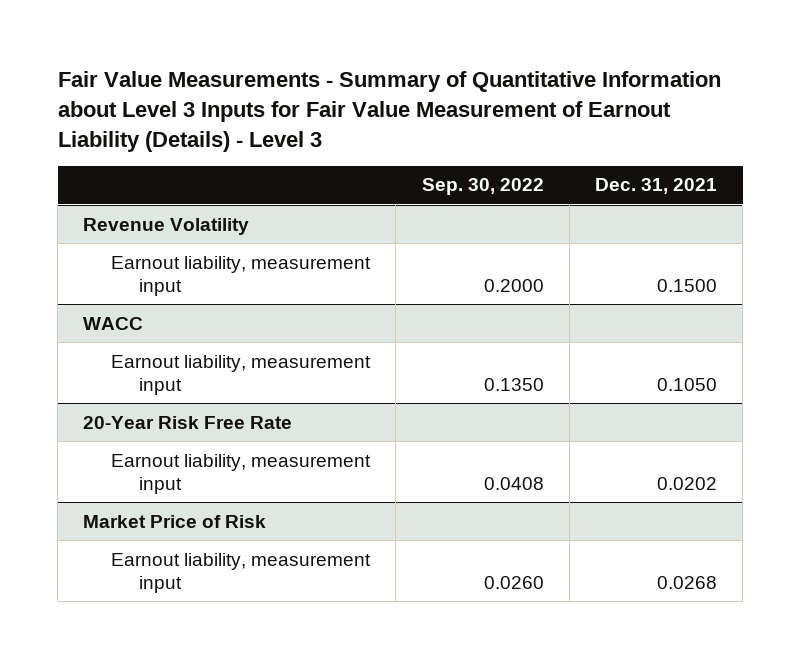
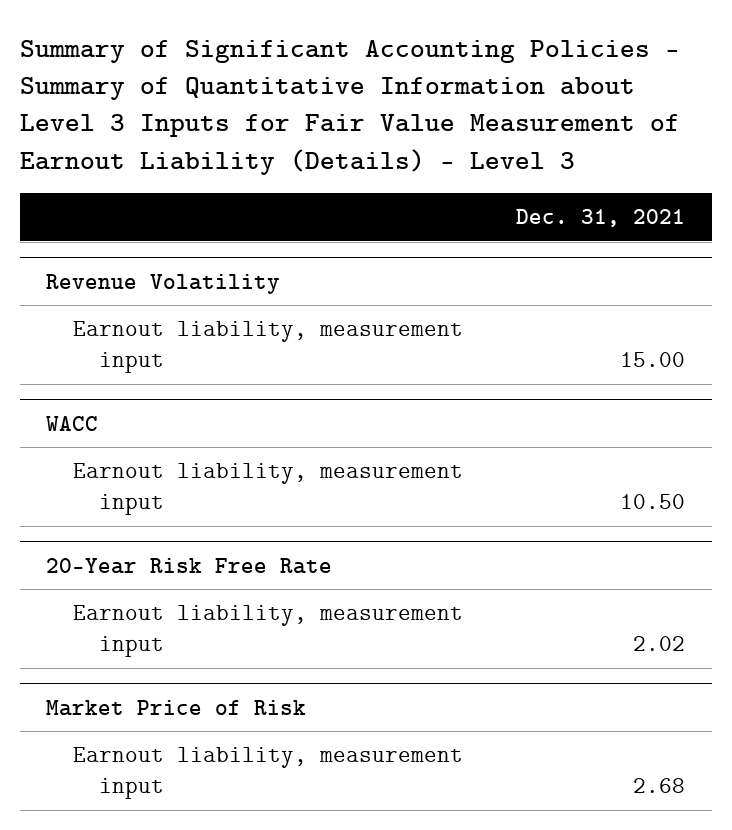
[57,71,721,152] Fair Value Measurements - Summary of Quantitative Information about Level 3 Inputs for Fair Value Measurement of Earnout Liability (Details) - Level 3 -> [19,39,680,175] Summary of Significant Accounting Policies - Summary of Quantitative Information about Level 3 Inputs for Fair Value Measurement of Earnout Liability (Details) - Level 3
[421,178,544,196] Sep. 30, 2022 -> none
[657,278,718,292] 0.1500 -> [620,351,686,367] 15.00
[657,377,718,391] 0.1050 -> [620,493,686,509] 10.50
[657,476,718,490] 0.0202 -> [633,635,686,651] 2.02
[657,575,718,589] 0.0268 -> [633,777,686,793] 2.68

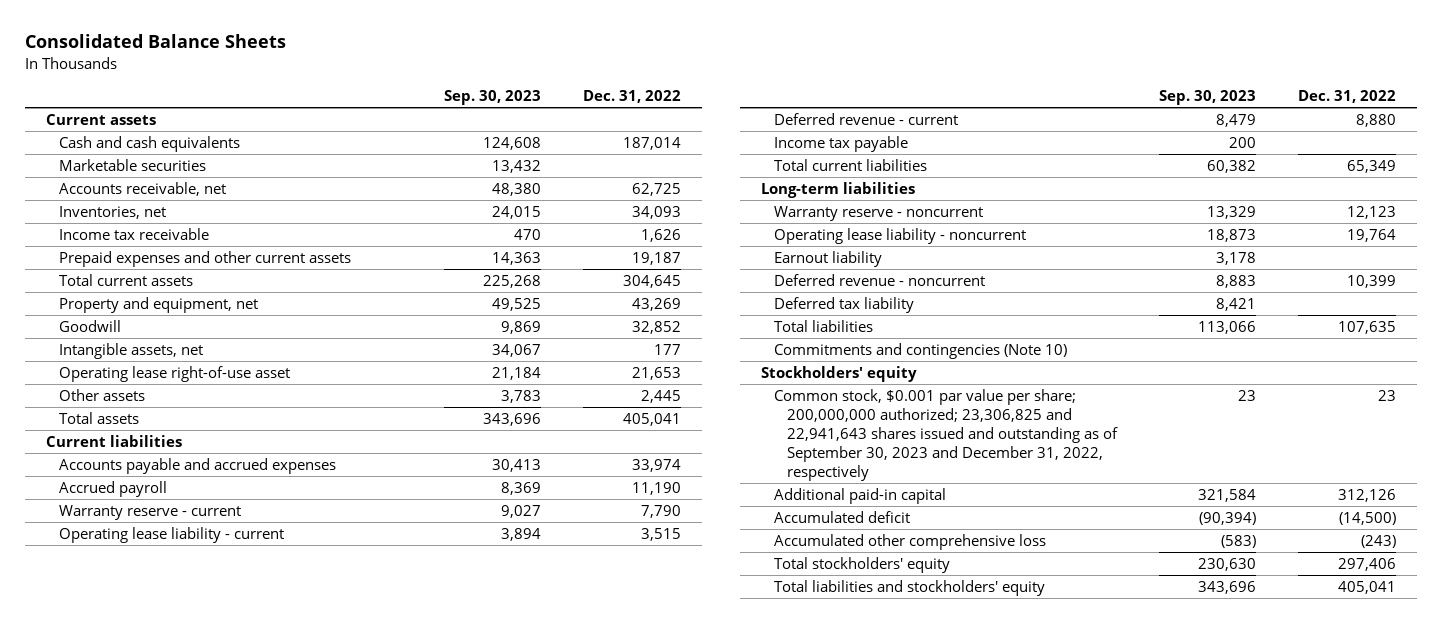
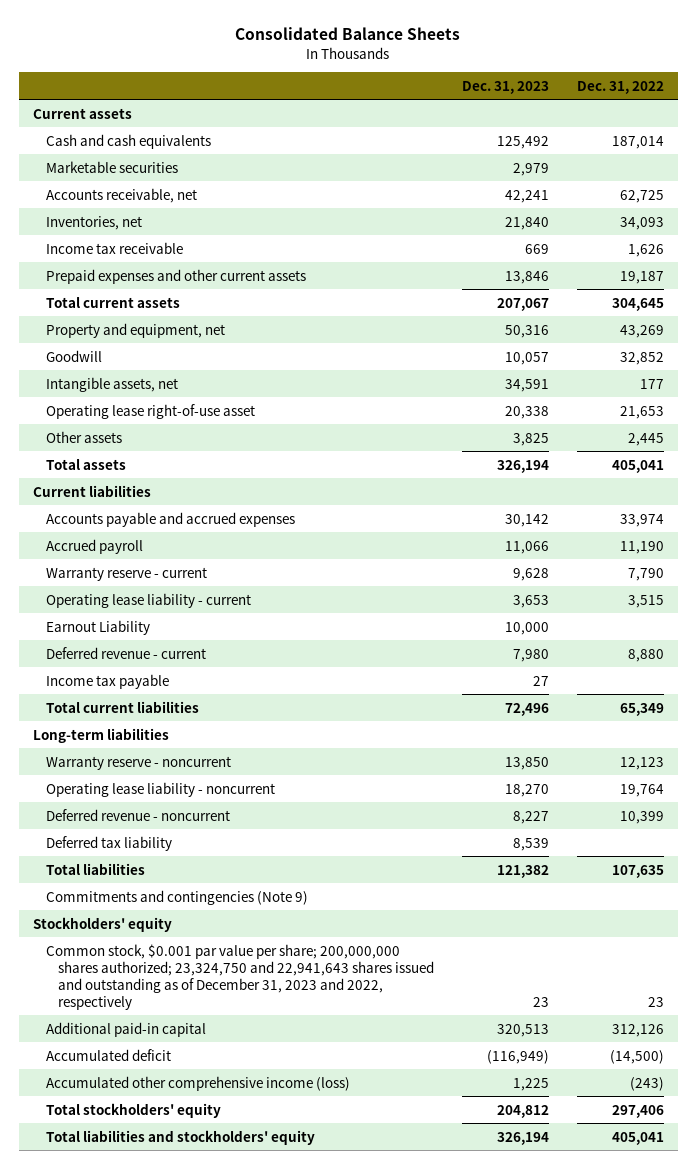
[443,89,541,105] Sep. 30, 2023 -> none
none -> [461,80,549,94] Dec. 31, 2023
none -> [45,619,150,635] Earnout Liability
[773,251,882,268] Earnout liability -> none
[773,343,1067,360] Commitments and contingencies (Note 10) -> [45,889,308,905] Commitments and contingencies (Note 9)
[773,389,1118,481] Common stock, $0.001 par value per share; 200,000,000 authorized; 23,306,825 and 22,941,643 shares issued and outstanding as of September 30, 2023 and December 31, 2022, respectively -> [45,943,434,1010] Common stock, $0.001 par value per share; 200,000,000 shares authorized; 23,324,750 and 22,941,643 shares issued and outstanding as of December 31, 2023 and 2022, respectively
[773,534,1046,551] Accumulated other comprehensive loss -> [45,1075,350,1091] Accumulated other comprehensive income (loss)

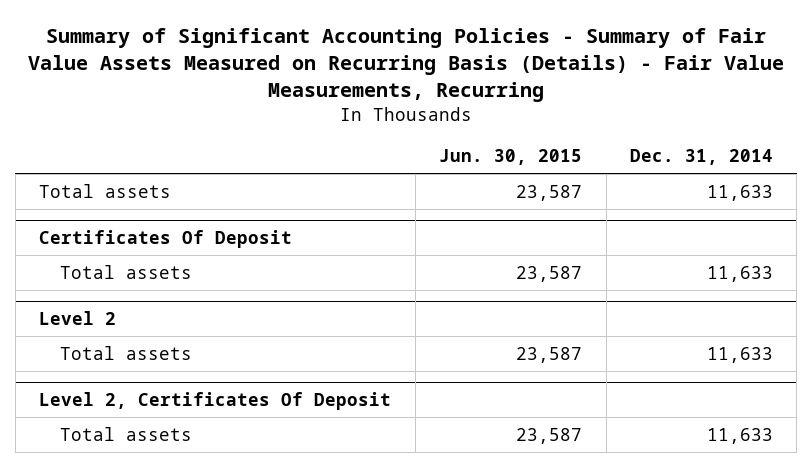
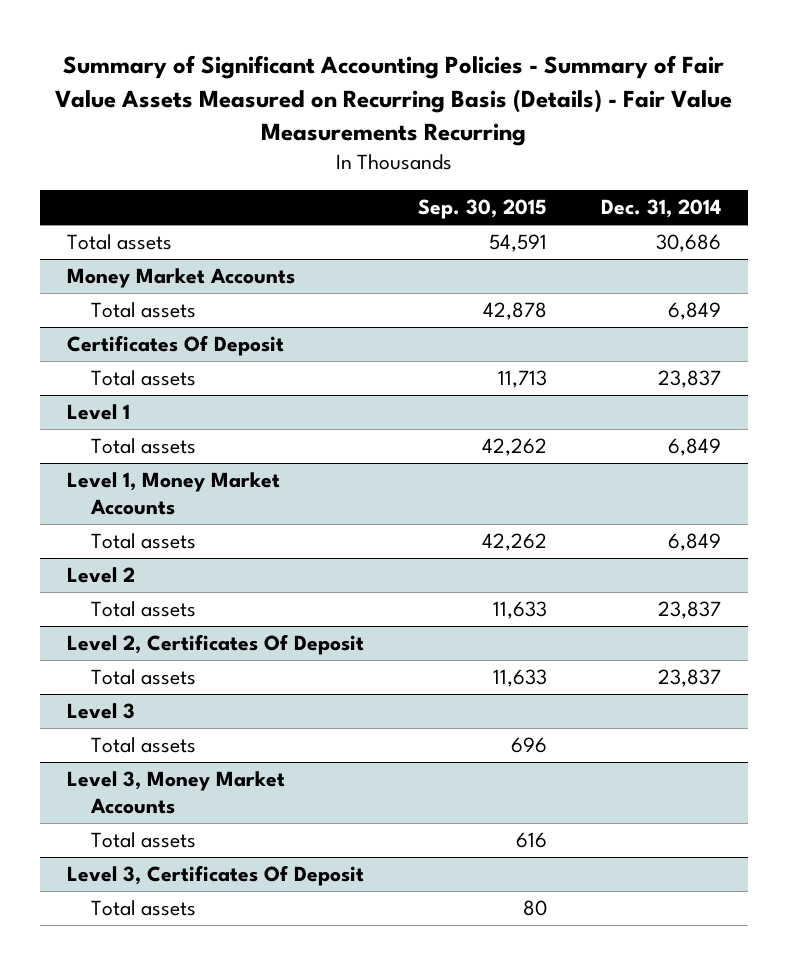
[28,27,785,103] Summary of Significant Accounting Policies - Summary of Fair Value Assets Measured on Recurring Basis (Details) - Fair Value Measurements, Recurring -> [54,55,732,146] Summary of Significant Accounting Policies - Summary of Fair Value Assets Measured on Recurring Basis (Details) - Fair Value Measurements Recurring
[439,149,583,166] Jun. 30, 2015 -> none
none -> [417,199,547,220] Sep. 30, 2015
[707,184,774,201] 11,633 -> [655,234,721,253] 30,686
none -> [66,268,295,289] Money Market Accounts
none -> [91,302,197,319] Total assets
[707,265,774,282] 11,633 -> [657,370,721,389] 23,837
none -> [66,404,130,421] Level 1
none -> [91,438,197,455] Total assets
none -> [66,472,280,515] Level 1, Money Market Accounts
none -> [91,533,197,550] Total assets
[707,346,774,363] 11,633 -> [657,601,721,620] 23,837
[707,427,774,444] 11,633 -> [657,669,721,688] 23,837
none -> [66,703,135,720] Level 3
none -> [91,737,197,754] Total assets
none -> [66,771,285,814] Level 3, Money Market Accounts
none -> [91,832,197,849] Total assets
none -> [66,865,364,887] Level 3, Certificates Of Deposit
none -> [91,900,197,917] Total assets

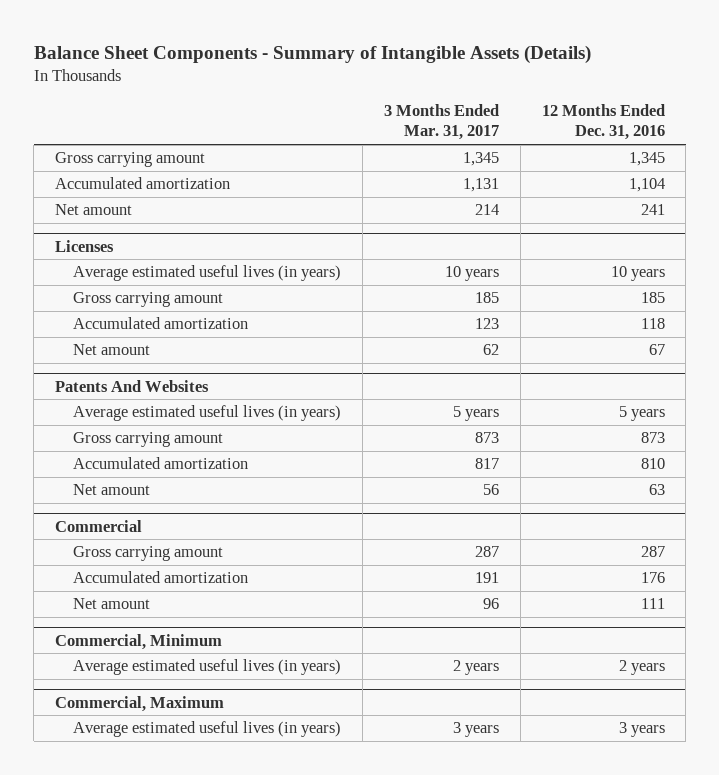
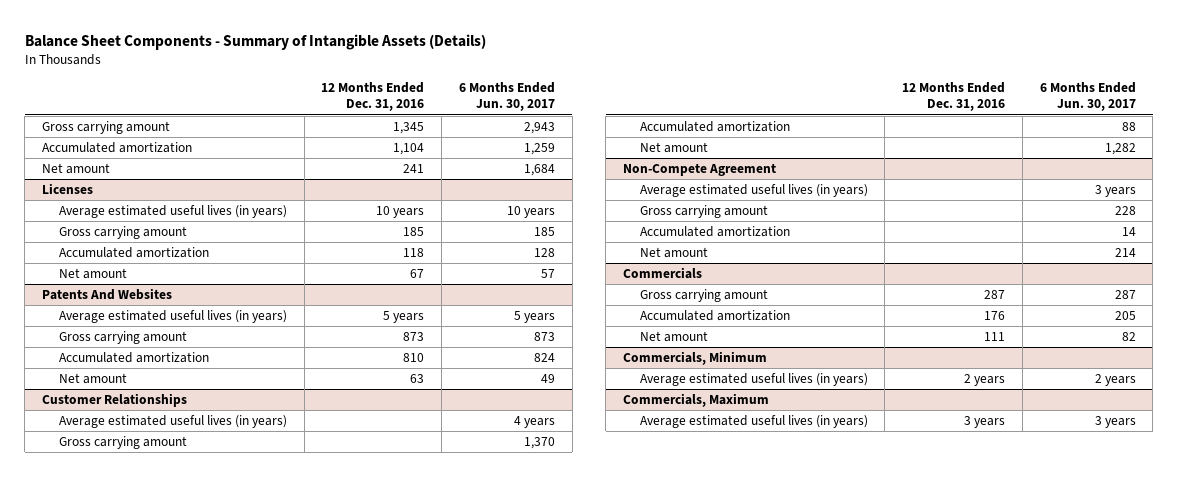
[384,103,500,141] 3 Months Ended Mar. 31, 2017 -> none
none -> [458,82,555,112] 6 Months Ended Jun. 30, 2017
none -> [42,393,188,408] Customer Relationships
none -> [59,415,288,429] Average estimated useful lives (in years)
none -> [59,436,188,450] Gross carrying amount
none -> [639,121,790,133] Accumulated amortization
none -> [639,142,708,154] Net amount
none -> [622,163,776,177] Non-Compete Agreement
none -> [639,184,868,198] Average estimated useful lives (in years)
none -> [639,205,768,219] Gross carrying amount
none -> [639,226,790,238] Accumulated amortization
none -> [639,247,708,259] Net amount
[54,519,142,532] Commercial -> [622,267,702,280] Commercials
[54,633,222,650] Commercial, Minimum -> [622,351,767,366] Commercials, Minimum
[54,695,224,712] Commercial, Maximum -> [622,393,769,408] Commercials, Maximum

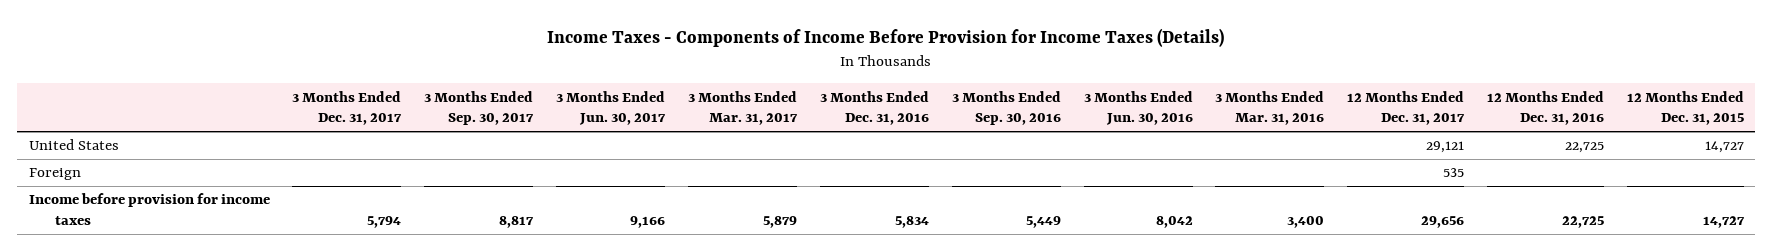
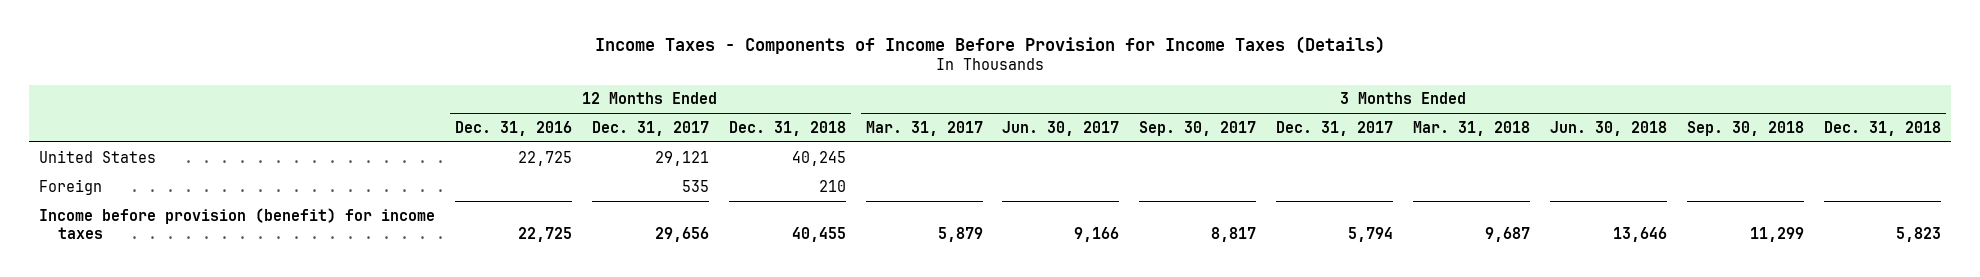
[819,90,929,126] 3 Months Ended Dec. 31, 2016 -> none
[951,90,1061,126] 3 Months Ended Sep. 30, 2016 -> none
[1083,90,1193,126] 3 Months Ended Jun. 30, 2016 -> none
[1215,90,1325,126] 3 Months Ended Mar. 31, 2016 -> none
[1627,90,1745,126] 12 Months Ended Dec. 31, 2015 -> none
none -> [728,120,846,136] Dec. 31, 2018
none -> [1413,120,1531,136] Mar. 31, 2018
none -> [1550,120,1668,136] Jun. 30, 2018
none -> [1687,120,1805,136] Sep. 30, 2018
none -> [1824,120,1942,136] Dec. 31, 2018
[28,193,270,225] Income before provision for income taxes -> [38,207,435,240] Income before provision (benefit) for income taxes

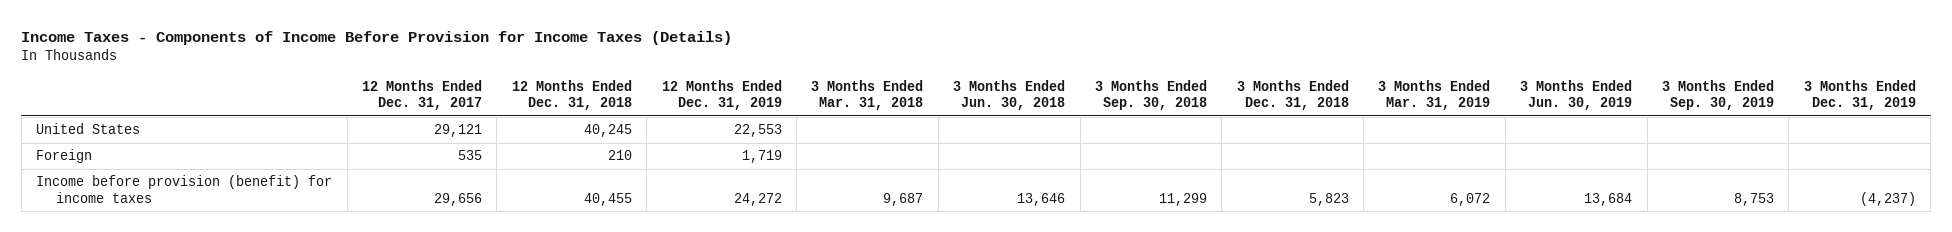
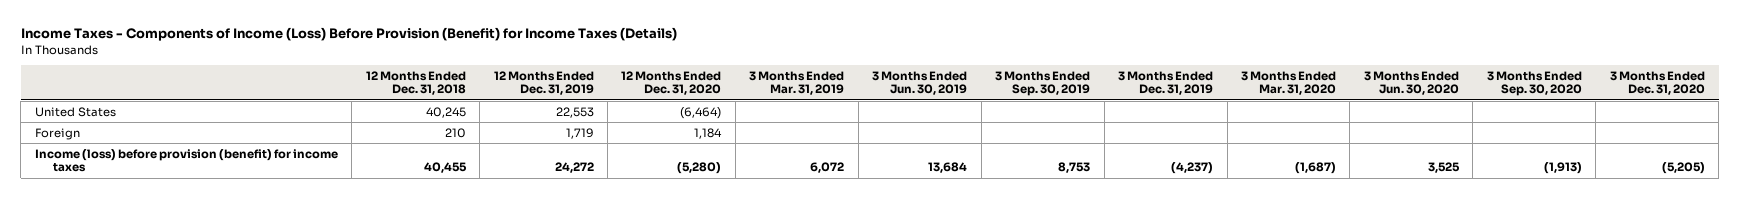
[21,31,733,46] Income Taxes - Components of Income Before Provision for Income Taxes (Details) -> [20,27,677,42] Income Taxes - Components of Income (Loss) Before Provision (Benefit) for Income Taxes (Details)
[362,79,483,111] 12 Months Ended Dec. 31, 2017 -> none
[811,79,924,111] 3 Months Ended Mar. 31, 2018 -> none
[953,79,1066,111] 3 Months Ended Jun. 30, 2018 -> none
[1094,79,1207,111] 3 Months Ended Sep. 30, 2018 -> none
[1236,79,1349,111] 3 Months Ended Dec. 31, 2018 -> none
none -> [621,70,722,96] 12 Months Ended Dec. 31, 2020
none -> [1241,70,1337,96] 3 Months Ended Mar. 31, 2020
none -> [1363,70,1459,96] 3 Months Ended Jun. 30, 2020
none -> [1486,70,1582,97] 3 Months Ended Sep. 30, 2020
none -> [1609,70,1705,96] 3 Months Ended Dec. 31, 2020
[36,175,333,203] Income before provision (benefit) for income taxes -> [34,148,338,173] Income (loss) before provision (benefit) for income taxes

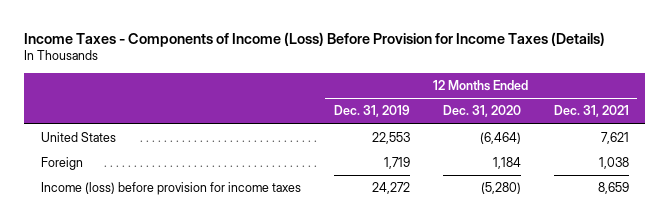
[20,27,677,42] Income Taxes - Components of Income (Loss) Before Provision (Benefit) for Income Taxes (Details) -> [24,31,606,47] Income Taxes - Components of Income (Loss) Before Provision for Income Taxes (Details)
[365,70,466,96] 12 Months Ended Dec. 31, 2018 -> none
[749,70,845,96] 3 Months Ended Mar. 31, 2019 -> none
[872,70,968,96] 3 Months Ended Jun. 30, 2019 -> none
[995,70,1091,97] 3 Months Ended Sep. 30, 2019 -> none
[1118,70,1214,96] 3 Months Ended Dec. 31, 2019 -> none
[1241,70,1337,96] 3 Months Ended Mar. 31, 2020 -> none
[1363,70,1459,96] 3 Months Ended Jun. 30, 2020 -> none
[1486,70,1582,97] 3 Months Ended Sep. 30, 2020 -> none
[1609,70,1705,96] 3 Months Ended Dec. 31, 2020 -> none
none -> [553,105,629,118] Dec. 31, 2021
[34,148,338,173] Income (loss) before provision (benefit) for income taxes -> [40,182,301,196] Income (loss) before provision for income taxes

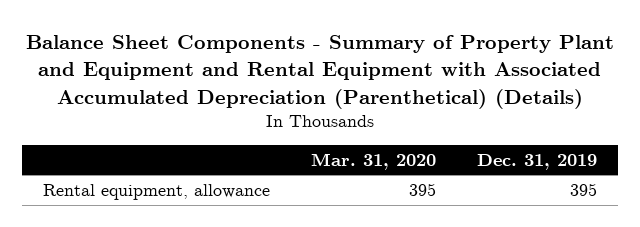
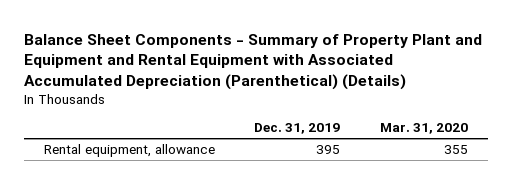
[408,182,436,196] 395 -> [444,145,469,155] 355

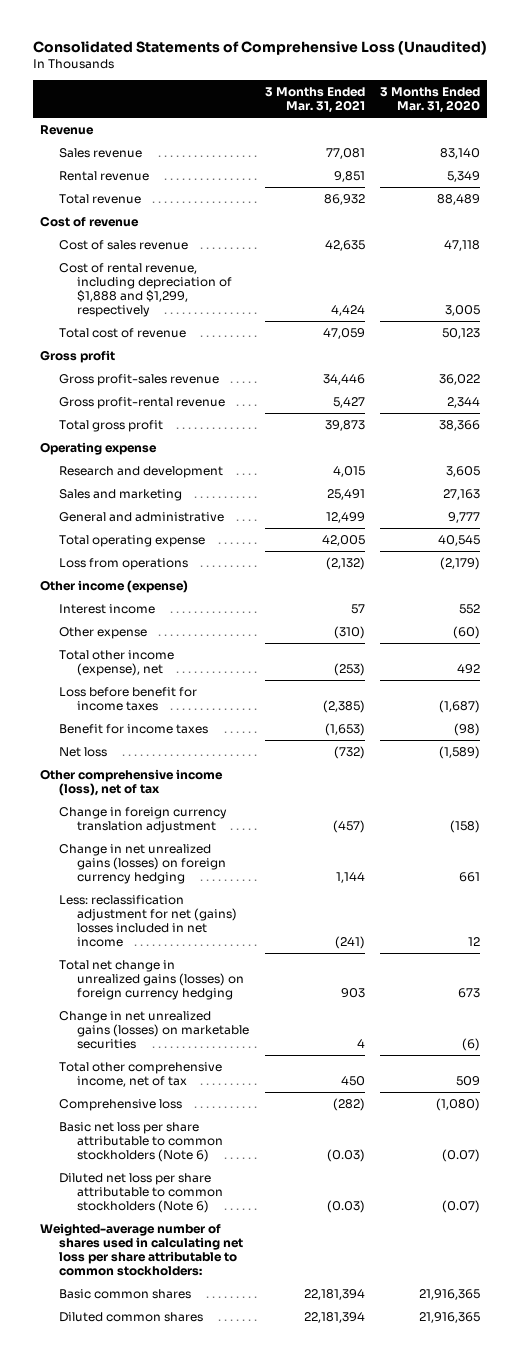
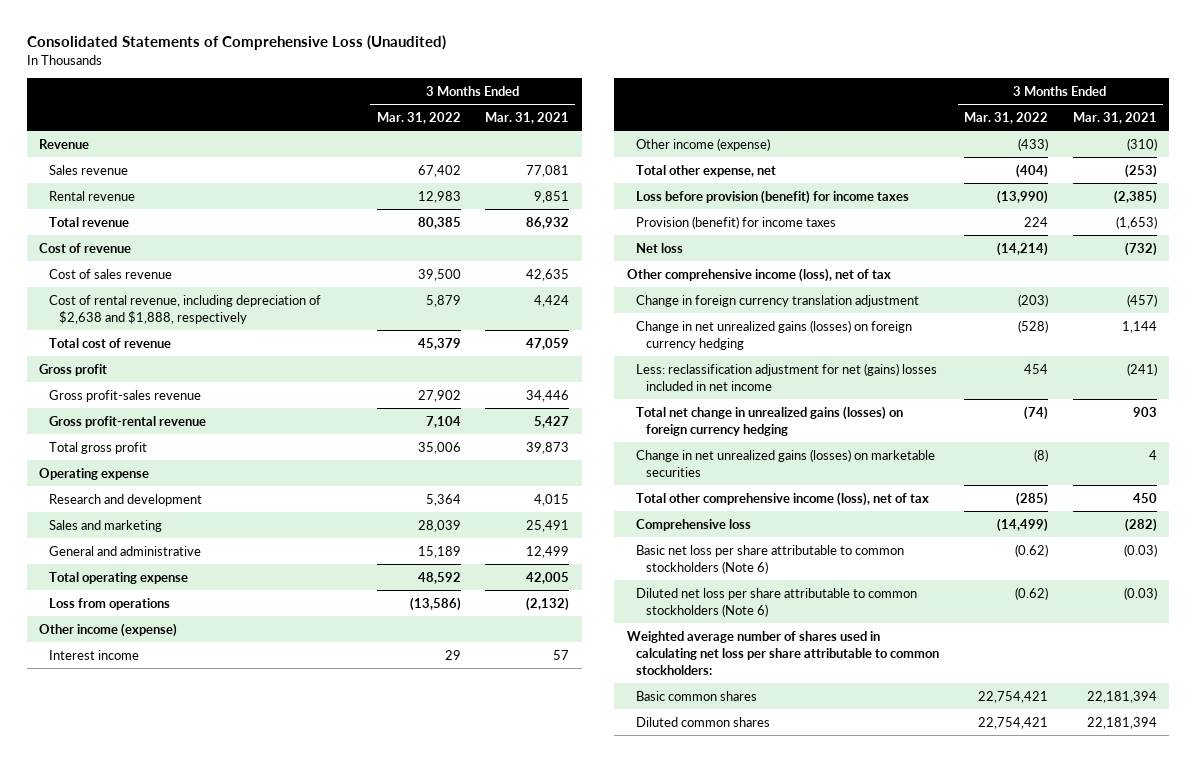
[379,87,480,114] 3 Months Ended Mar. 31, 2020 -> none
none -> [376,111,461,124] Mar. 31, 2022
[58,262,233,318] Cost of rental revenue, including depreciation of $1,888 and $1,299, respectively -> [49,294,322,324] Cost of rental revenue, including depreciation of $2,638 and $1,888, respectively
[58,626,147,639] Other expense -> [636,137,771,151] Other income (expense)
[58,649,174,676] Total other income (expense), net -> [636,164,777,177] Total other expense, net
[58,686,197,711] Loss before benefit for income taxes -> [636,189,910,204] Loss before provision (benefit) for income taxes
[58,723,208,734] Benefit for income taxes -> [636,215,837,229] Provision (benefit) for income taxes
[58,1061,222,1087] Total other comprehensive income, net of tax -> [636,491,930,506] Total other comprehensive income (loss), net of tax
[40,1222,243,1277] Weighted-average number of shares used in calculating net loss per share attributable to common stockholders: -> [626,630,940,675] Weighted average number of shares used in calculating net loss per share attributable to common stockholders:

